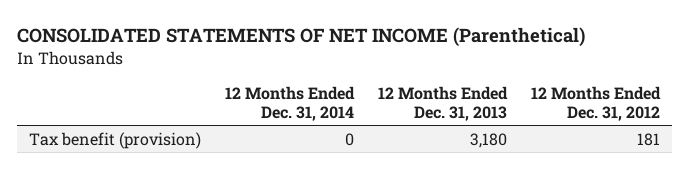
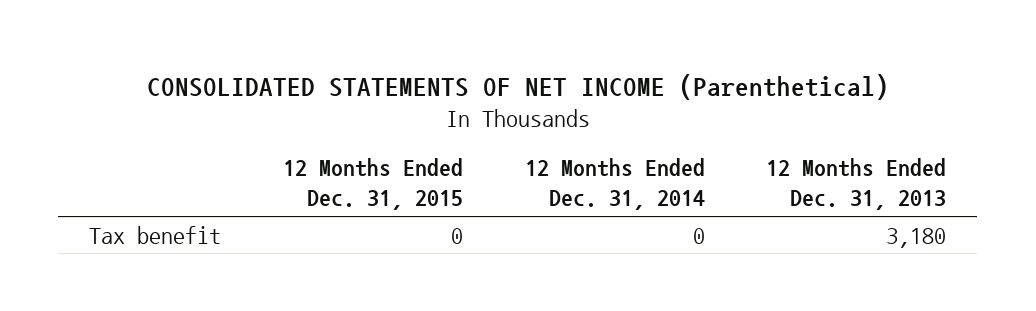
[530,85,661,121] 12 Months Ended Dec. 31, 2012 -> none
none -> [282,158,463,211] 12 Months Ended Dec. 31, 2015
[28,131,201,149] Tax benefit (provision) -> [89,225,222,244] Tax benefit

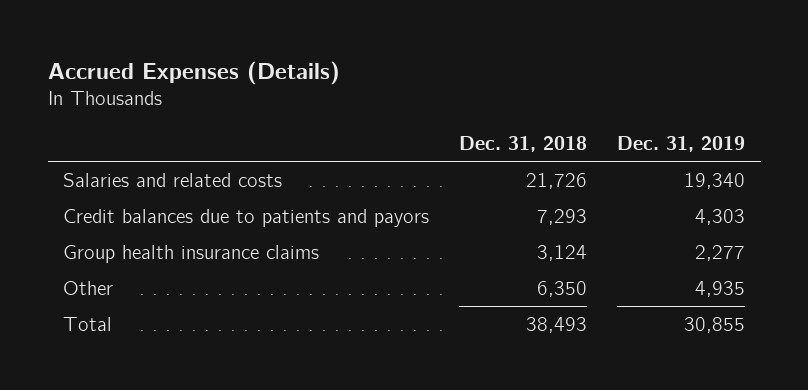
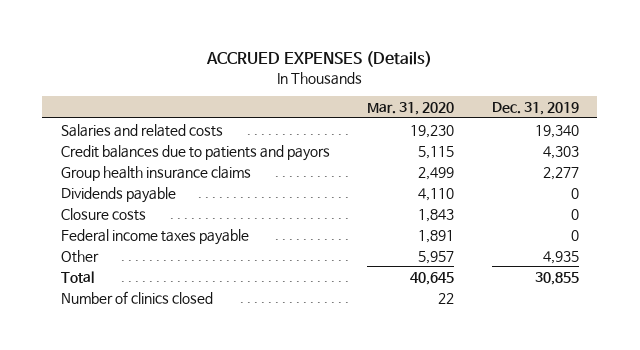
[47,60,340,85] Accrued Expenses (Details) -> [205,50,432,67] ACCRUED EXPENSES (Details)
[459,136,588,153] Dec. 31, 2018 -> none
none -> [367,102,455,116] Mar. 31, 2020
none -> [61,186,177,203] Dividends payable
none -> [61,207,147,221] Closure costs
none -> [61,228,250,245] Federal income taxes payable
none -> [61,290,214,304] Number of clinics closed

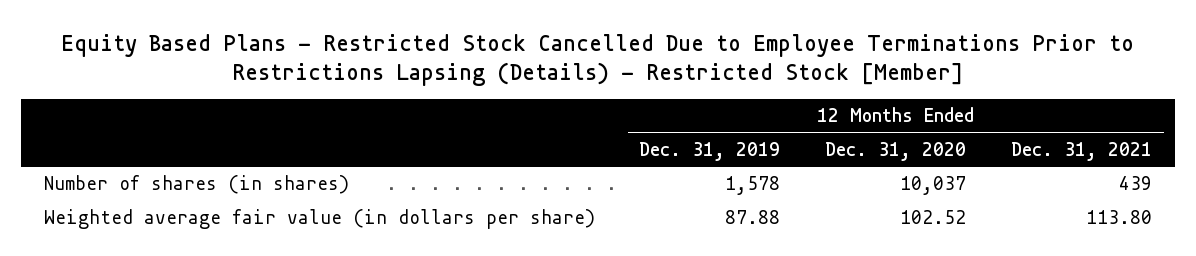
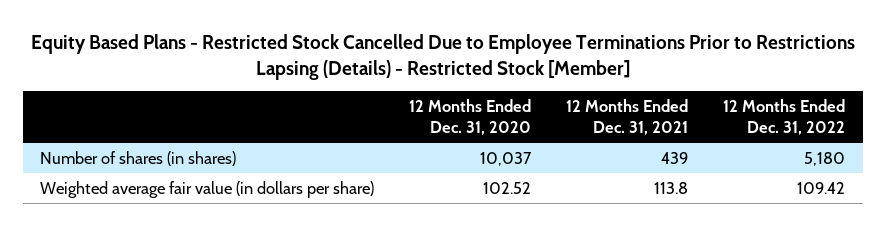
[639,142,781,162] Dec. 31, 2019 -> none
none -> [723,98,846,136] 12 Months Ended Dec. 31, 2022
[1086,210,1153,225] 113.80 -> [654,181,689,194] 113.8

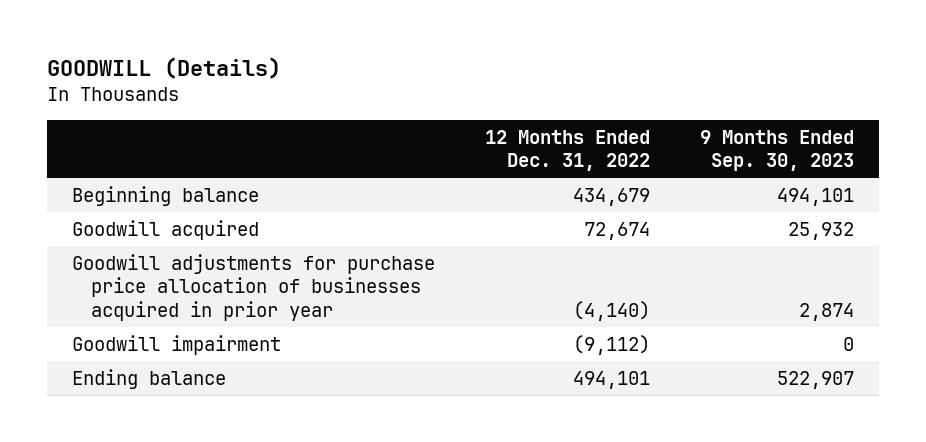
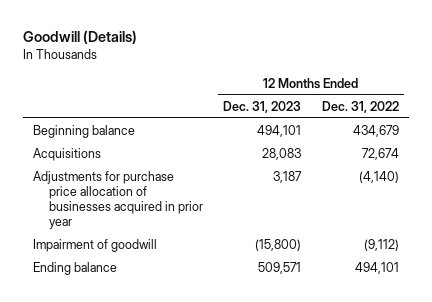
[47,57,282,80] GOODWILL (Details) -> [22,30,137,45] Goodwill (Details)
[699,129,854,172] 9 Months Ended Sep. 30, 2023 -> none
none -> [223,101,302,114] Dec. 31, 2023
[72,219,260,240] Goodwill acquired -> [32,148,101,162] Acquisitions
[72,253,436,321] Goodwill adjustments for purchase price allocation of businesses acquired in prior year -> [32,171,203,230] Adjustments for purchase price allocation of businesses acquired in prior year
[72,334,282,355] Goodwill impairment -> [32,239,157,253] Impairment of goodwill

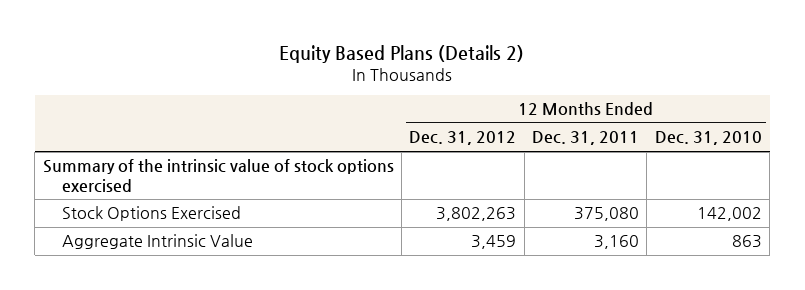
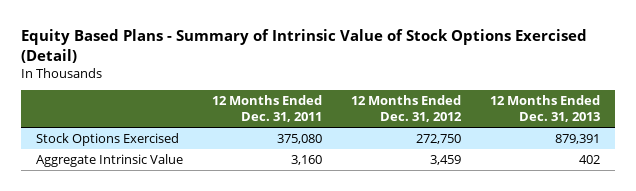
[279,44,525,63] Equity Based Plans (Details 2) -> [21,28,588,63] Equity Based Plans - Summary of Intrinsic Value of Stock Options Exercised (Detail)
[654,131,762,146] Dec. 31, 2010 -> none
none -> [490,95,601,123] 12 Months Ended Dec. 31, 2013
[42,159,394,193] Summary of the intrinsic value of stock options exercised -> none
[436,207,517,222] 3,802,263 -> [415,134,461,145] 272,750

